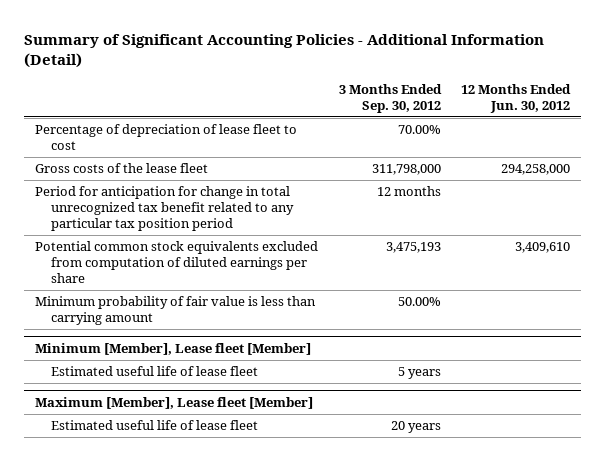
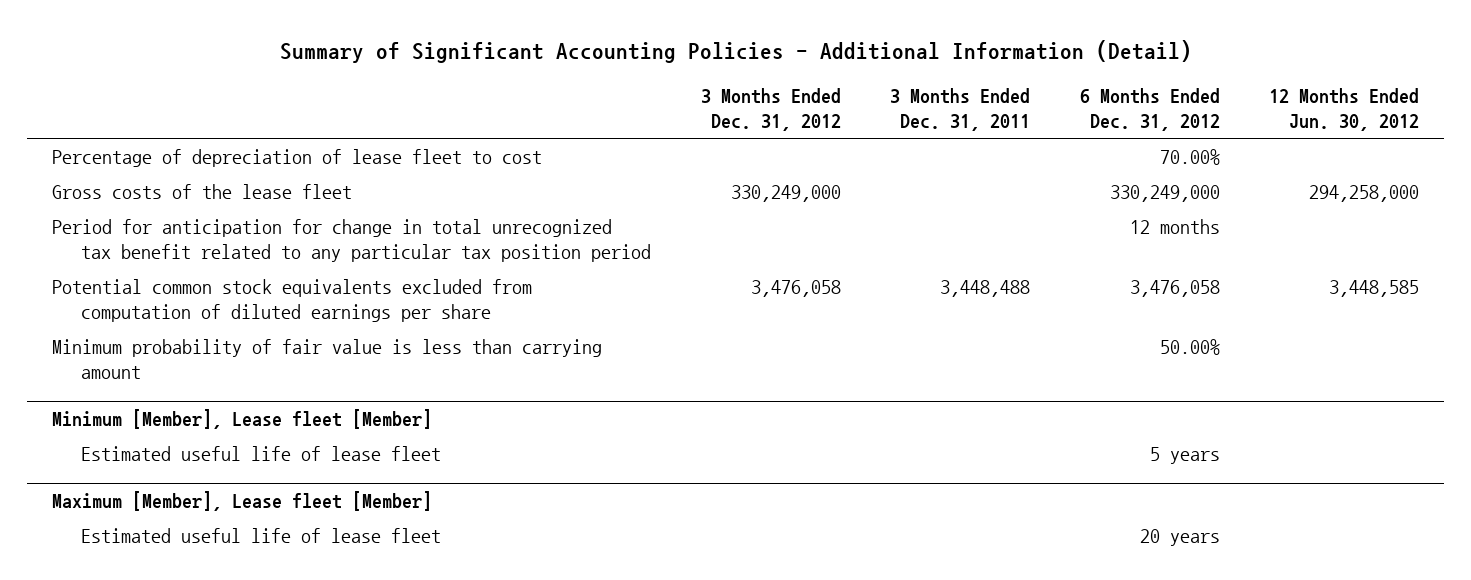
[338,84,442,113] 3 Months Ended Sep. 30, 2012 -> none
none -> [700,87,841,132] 3 Months Ended Dec. 31, 2012
none -> [890,87,1031,132] 3 Months Ended Dec. 31, 2011
none -> [1079,87,1220,132] 6 Months Ended Dec. 31, 2012
[515,242,571,254] 3,409,610 -> [1328,279,1419,297] 3,448,585

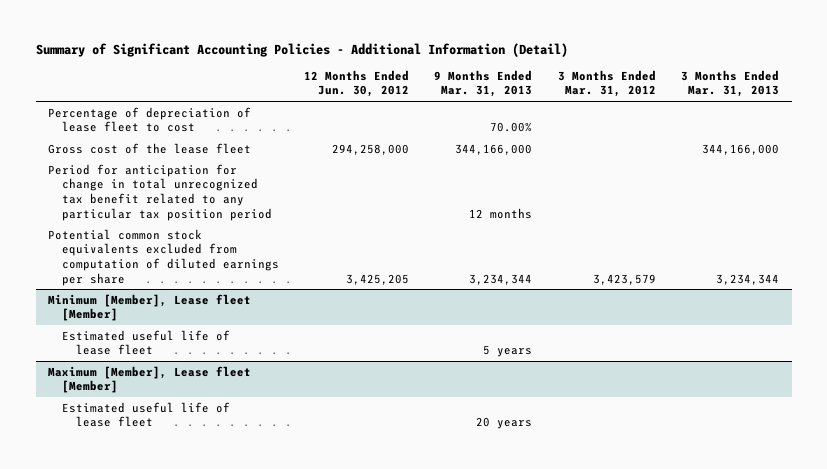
[700,87,841,132] 3 Months Ended Dec. 31, 2012 -> none
[890,87,1031,132] 3 Months Ended Dec. 31, 2011 -> none
[1079,87,1220,132] 6 Months Ended Dec. 31, 2012 -> none
none -> [434,69,533,98] 9 Months Ended Mar. 31, 2013
none -> [557,69,656,98] 3 Months Ended Mar. 31, 2012
none -> [681,69,780,98] 3 Months Ended Mar. 31, 2013
[52,183,353,199] Gross costs of the lease fleet -> [48,142,252,154] Gross cost of the lease fleet
[52,338,603,380] Minimum probability of fair value is less than carrying amount -> none
[1328,279,1419,297] 3,448,585 -> [346,273,410,285] 3,425,205

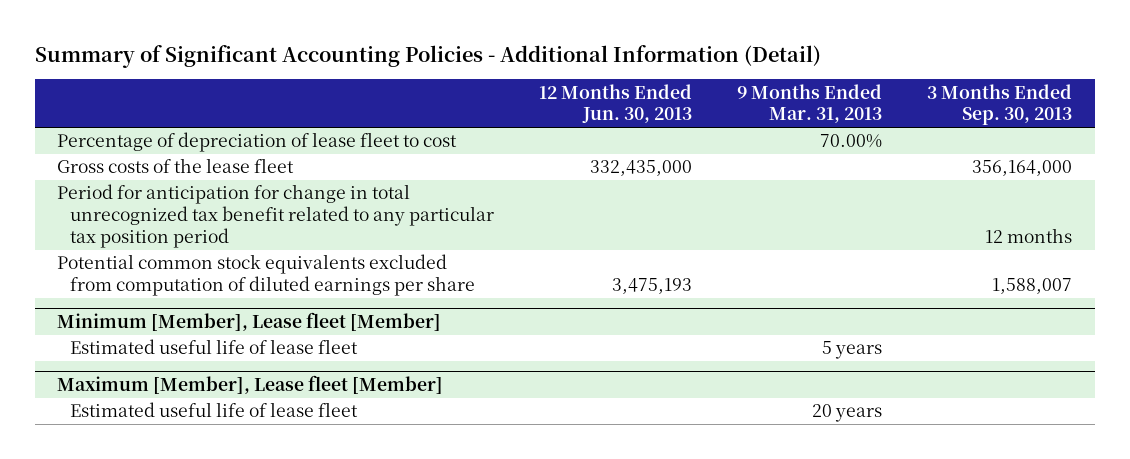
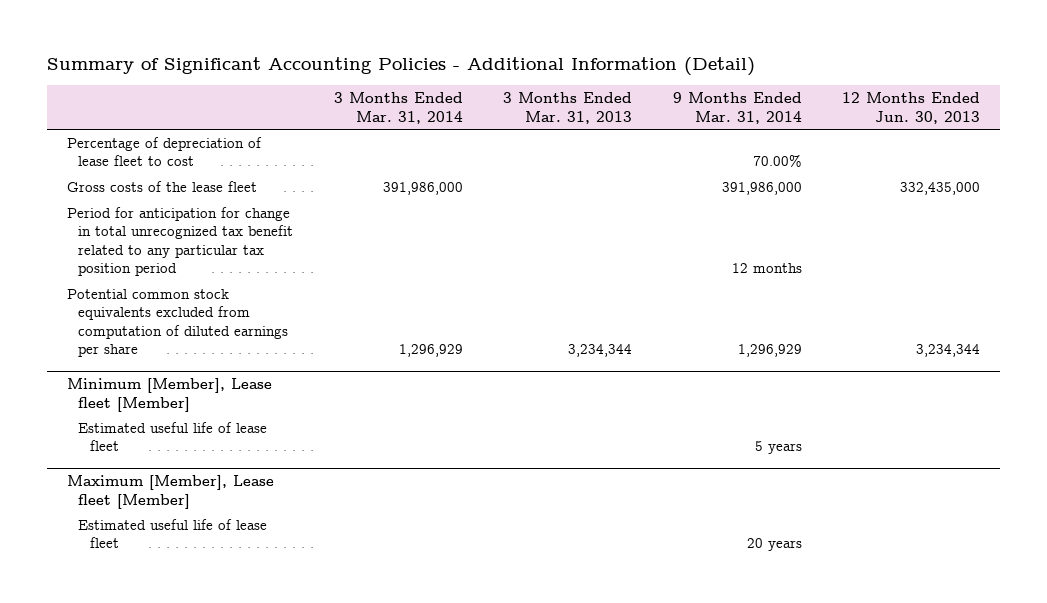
[737,83,883,124] 9 Months Ended Mar. 31, 2013 -> none
[927,83,1073,126] 3 Months Ended Sep. 30, 2013 -> none
none -> [333,92,463,124] 3 Months Ended Mar. 31, 2014
none -> [503,92,633,124] 3 Months Ended Mar. 31, 2013
none -> [672,92,802,124] 9 Months Ended Mar. 31, 2014
[611,278,692,295] 3,475,193 -> [915,343,980,357] 3,234,344

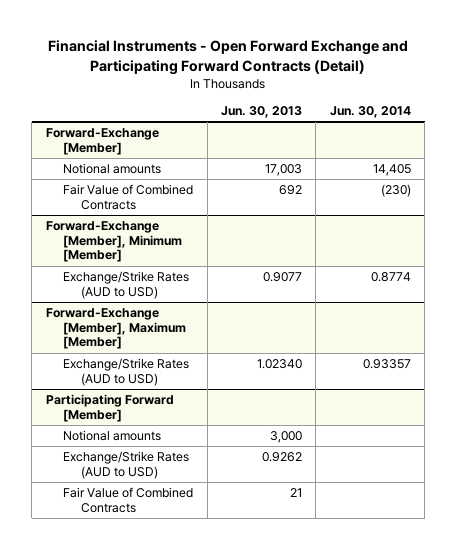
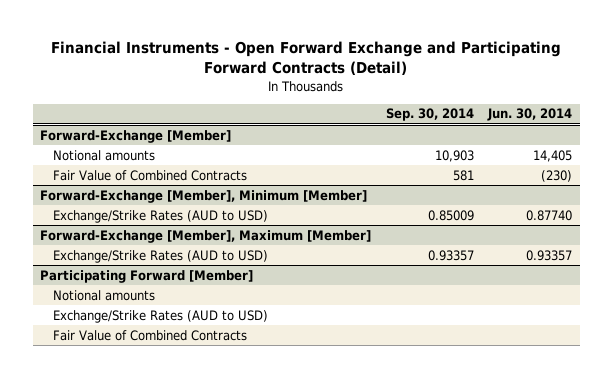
[220,106,302,119] Jun. 30, 2013 -> none
none -> [385,108,474,122] Sep. 30, 2014
[370,272,411,283] 0.8774 -> [526,209,573,221] 0.87740

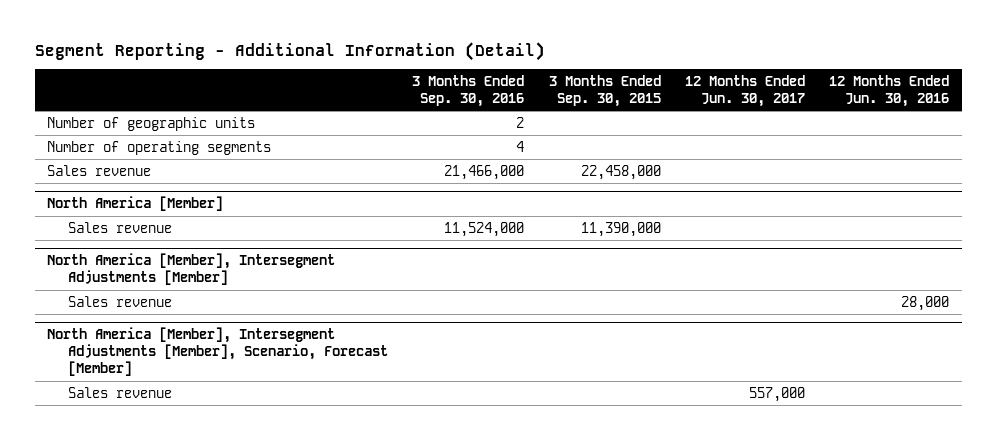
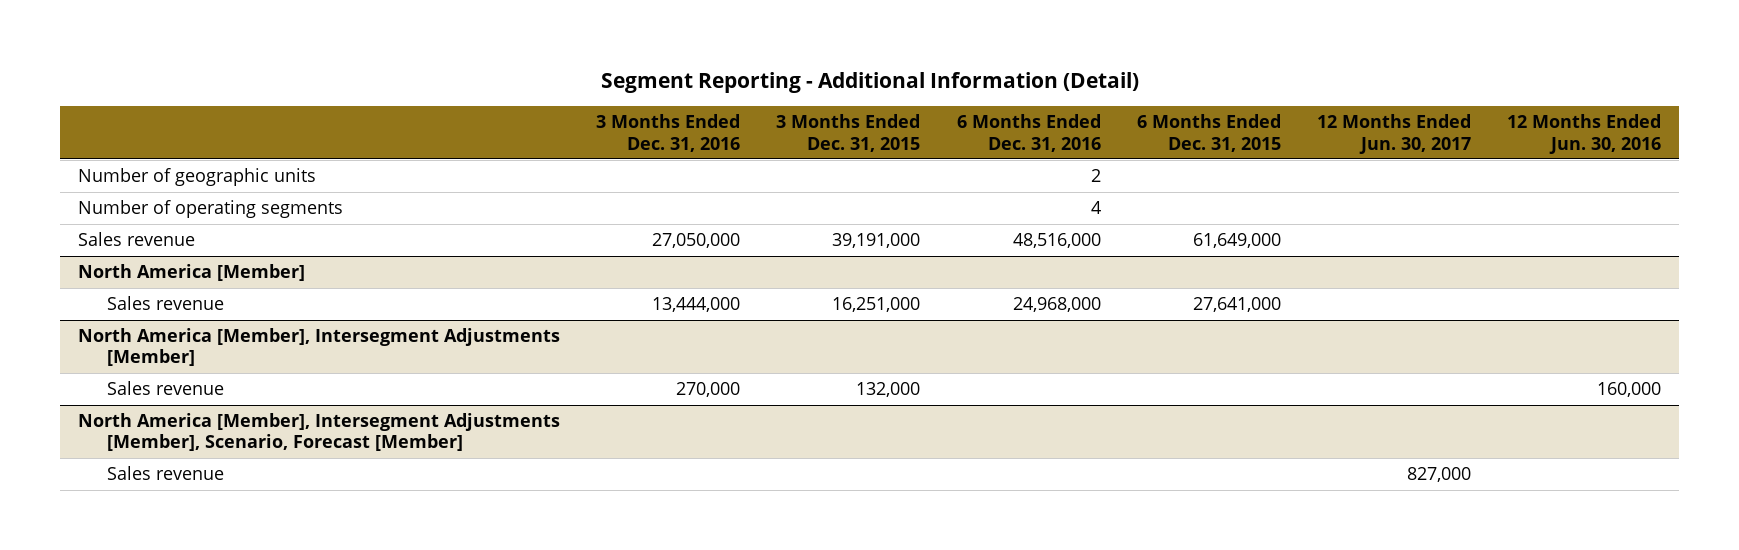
[412,74,525,107] 3 Months Ended Sep. 30, 2016 -> none
[548,74,661,107] 3 Months Ended Sep. 30, 2015 -> none
none -> [596,114,741,152] 3 Months Ended Dec. 31, 2016
none -> [776,114,921,152] 3 Months Ended Dec. 31, 2015
none -> [956,114,1101,152] 6 Months Ended Dec. 31, 2016
none -> [1136,114,1281,152] 6 Months Ended Dec. 31, 2015
[901,295,950,311] 28,000 -> [1597,382,1662,398] 160,000
[749,386,806,402] 557,000 -> [1407,467,1472,483] 827,000

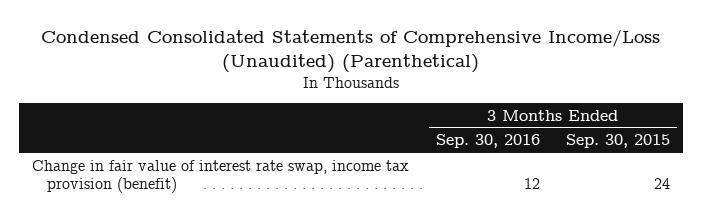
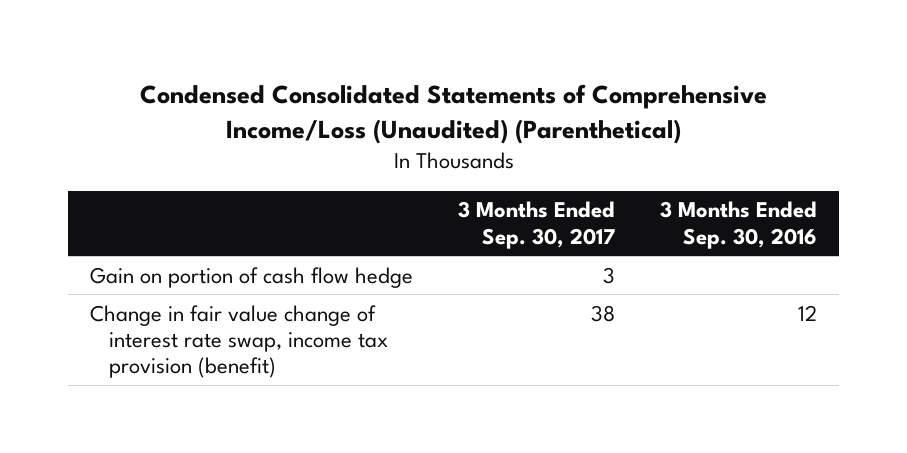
[566,134,671,149] Sep. 30, 2015 -> none
none -> [458,201,616,249] 3 Months Ended Sep. 30, 2017
none -> [90,266,414,288] Gain on portion of cash flow hedge
[32,159,410,193] Change in fair value of interest rate swap, income tax provision (benefit) -> [90,304,389,379] Change in fair value change of interest rate swap, income tax provision (benefit)

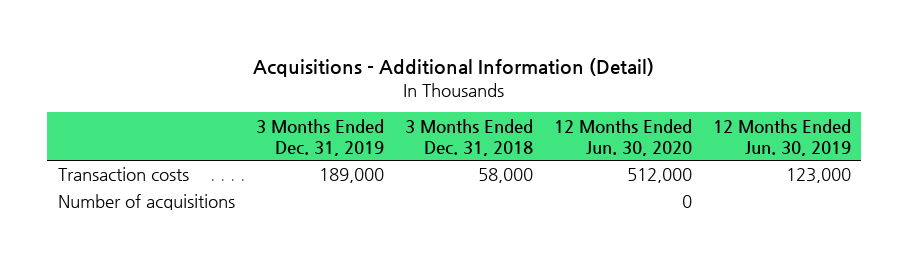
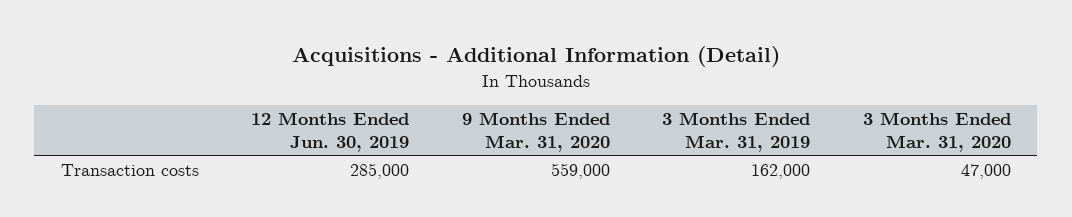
[255,118,384,156] 3 Months Ended Dec. 31, 2019 -> none
[404,118,533,156] 3 Months Ended Dec. 31, 2018 -> none
[553,118,692,156] 12 Months Ended Jun. 30, 2020 -> none
none -> [461,111,610,152] 9 Months Ended Mar. 31, 2020
none -> [662,111,811,152] 3 Months Ended Mar. 31, 2019
none -> [862,111,1011,152] 3 Months Ended Mar. 31, 2020
[57,194,235,211] Number of acquisitions -> none
[785,168,851,184] 123,000 -> [350,162,410,179] 285,000

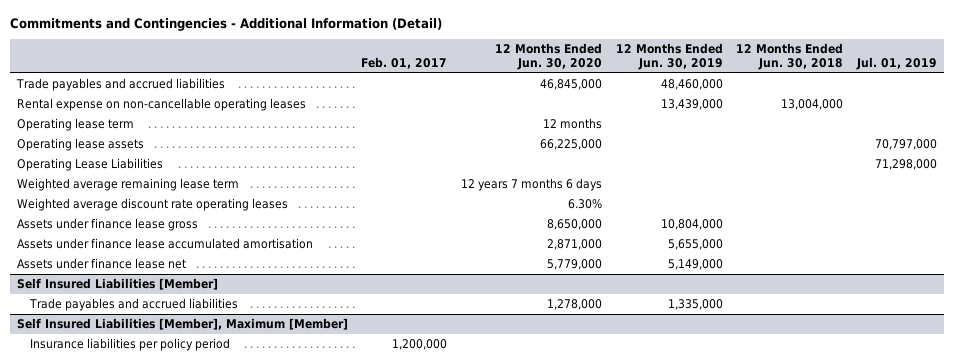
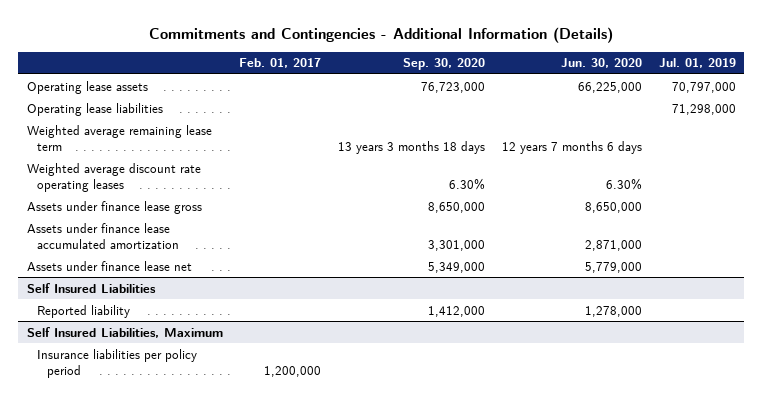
[9,17,442,31] Commitments and Contingencies - Additional Information (Detail) -> [149,26,614,43] Commitments and Contingencies - Additional Information (Details)
[495,43,603,71] 12 Months Ended Jun. 30, 2020 -> none
[615,43,723,71] 12 Months Ended Jun. 30, 2019 -> none
[736,43,844,71] 12 Months Ended Jun. 30, 2018 -> none
none -> [403,58,486,71] Sep. 30, 2020
none -> [560,58,642,69] Jun. 30, 2020
[15,77,225,91] Trade payables and accrued liabilities -> none
[16,97,306,111] Rental expense on non-cancellable operating leases -> none
[16,117,134,131] Operating lease term -> none
[16,157,163,171] Operating Lease Liabilities -> [26,102,163,116] Operating lease liabilities
[16,237,313,249] Assets under finance lease accumulated amortisation -> [26,222,179,249] Assets under finance lease accumulated amortization
[28,297,238,311] Trade payables and accrued liabilities -> none
[16,277,218,290] Self Insured Liabilities [Member] -> [26,282,156,293] Self Insured Liabilities
none -> [36,304,130,318] Reported liability
[16,317,348,330] Self Insured Liabilities [Member], Maximum [Member] -> [26,326,223,338] Self Insured Liabilities, Maximum

